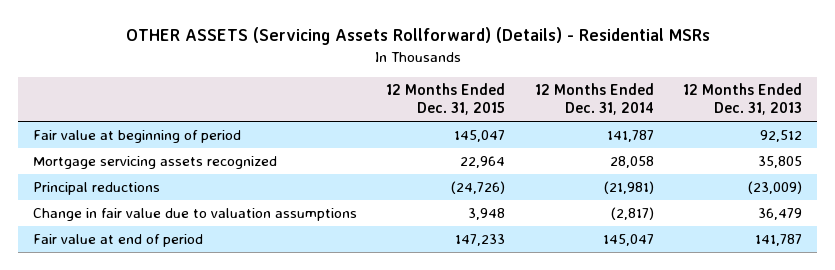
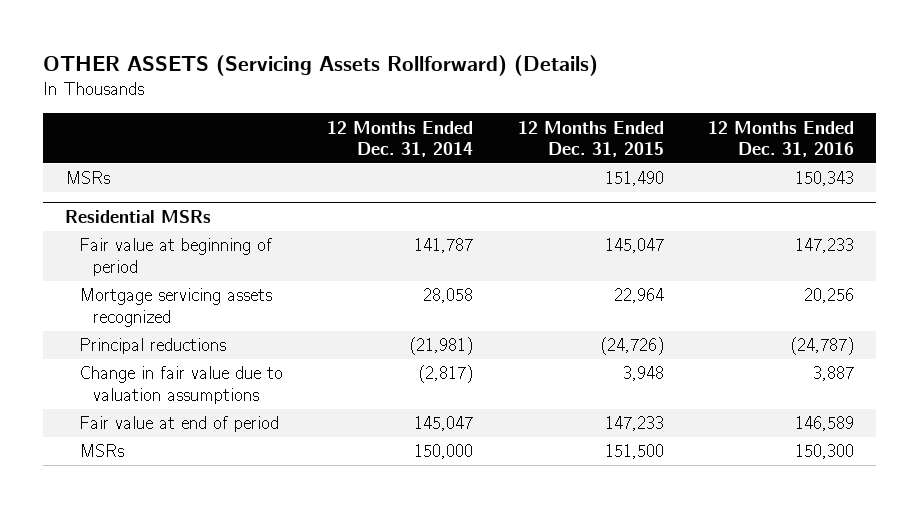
[125,27,710,46] OTHER ASSETS (Servicing Assets Rollforward) (Details) - Residential MSRs -> [43,55,599,77] OTHER ASSETS (Servicing Assets Rollforward) (Details)
[683,82,803,116] 12 Months Ended Dec. 31, 2013 -> none
none -> [707,120,854,157] 12 Months Ended Dec. 31, 2016
none -> [65,171,111,185] MSRs
none -> [65,210,212,224] Residential MSRs
none -> [79,444,125,458] MSRs

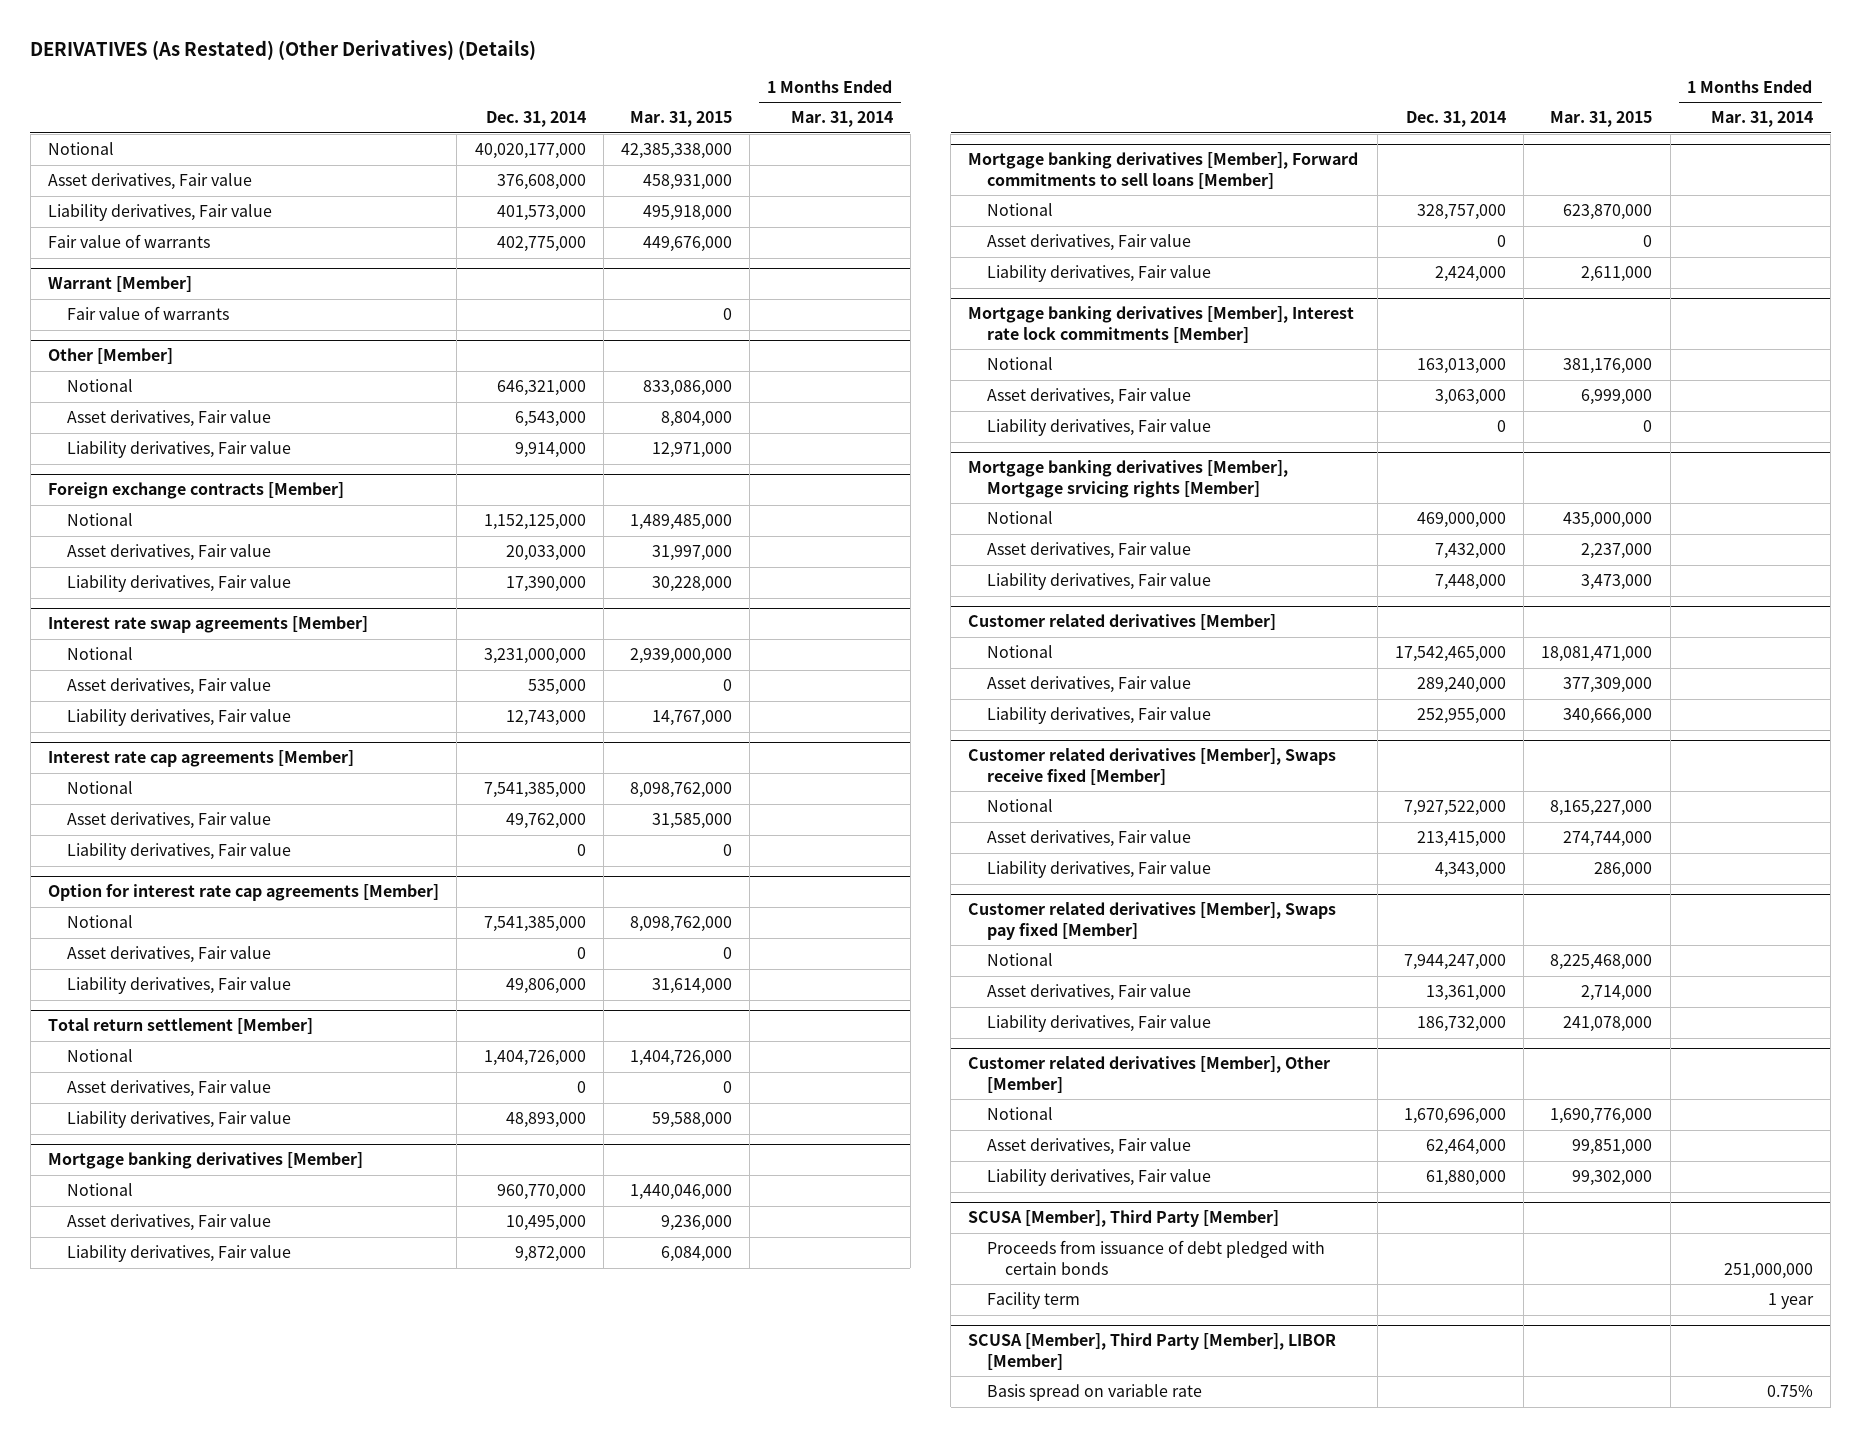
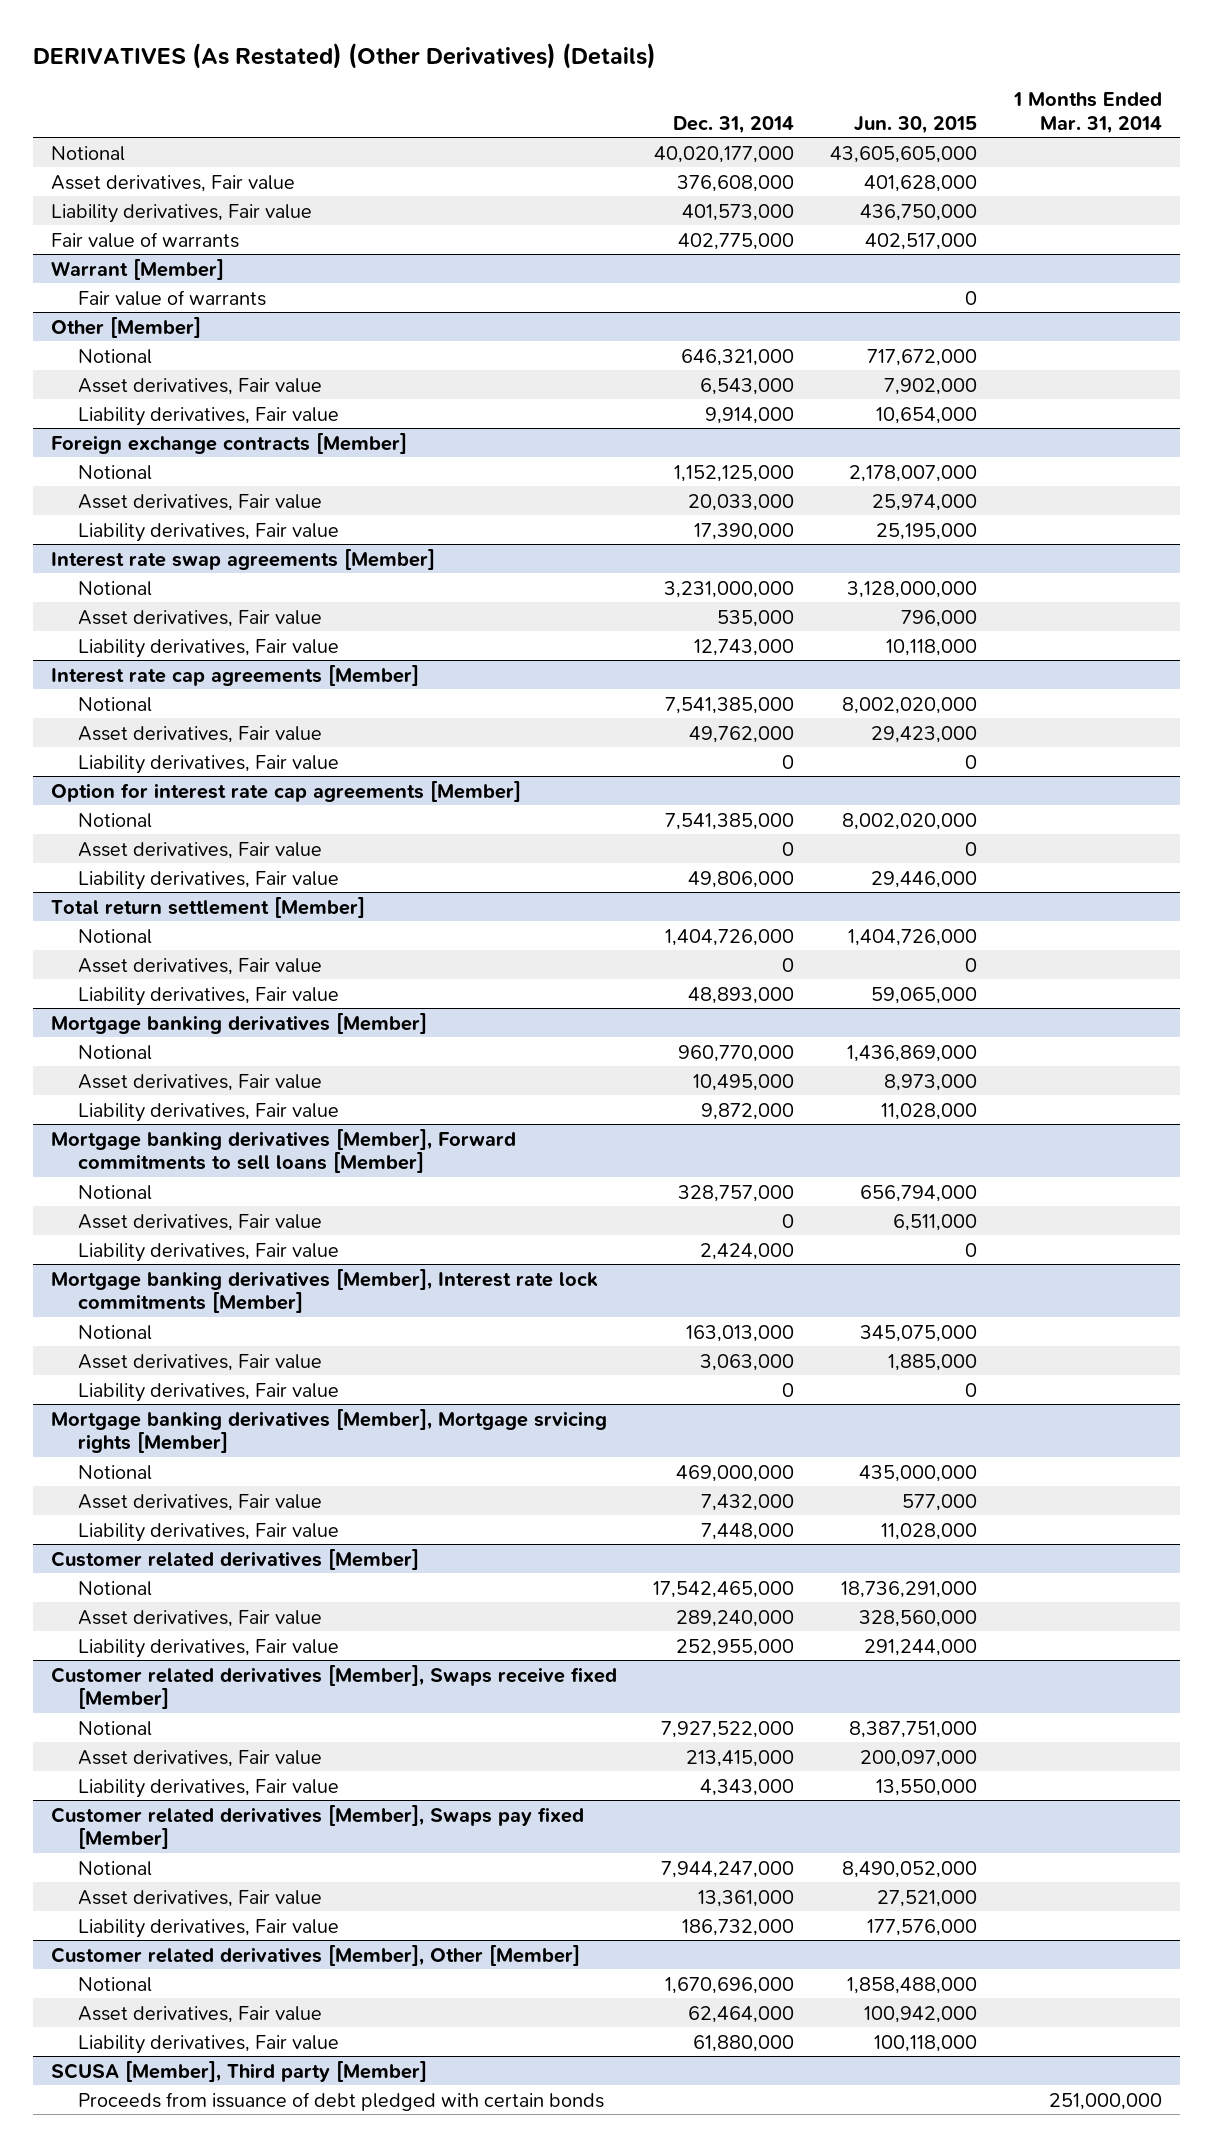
[630,111,733,128] Mar. 31, 2015 -> none
none -> [854,115,978,134] Jun. 30, 2015
[968,1210,1280,1228] SCUSA [Member], Third Party [Member] -> [51,2060,428,2082] SCUSA [Member], Third party [Member]
[986,1292,1080,1310] Facility term -> none
[968,1333,1337,1371] SCUSA [Member], Third Party [Member], LIBOR [Member] -> none
[986,1384,1202,1402] Basis spread on variable rate -> none

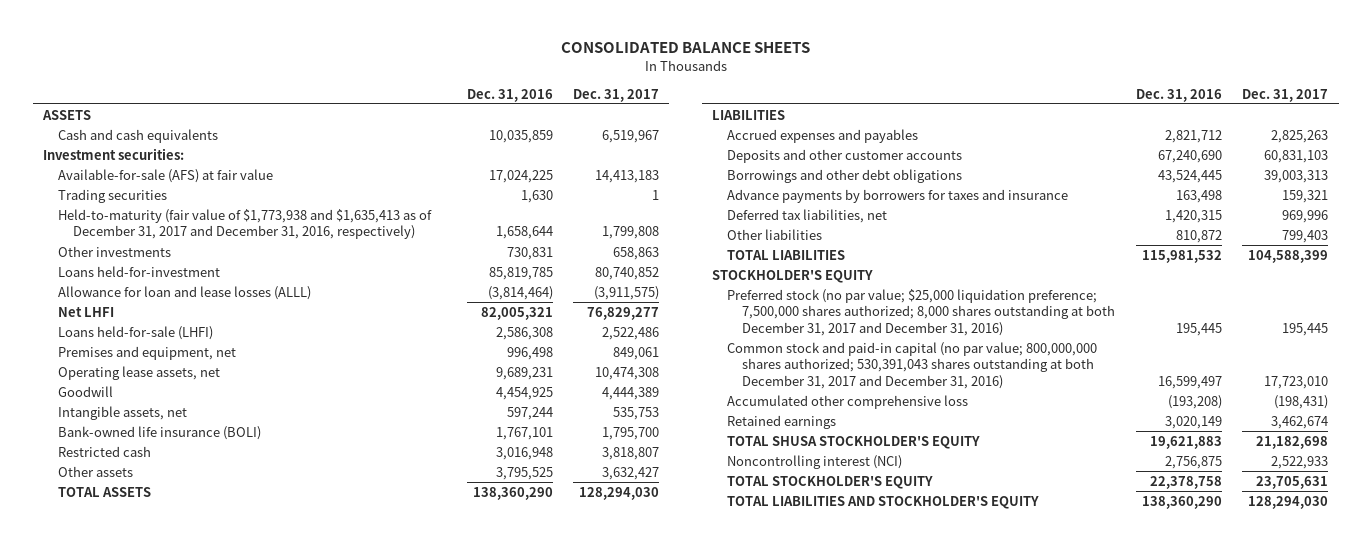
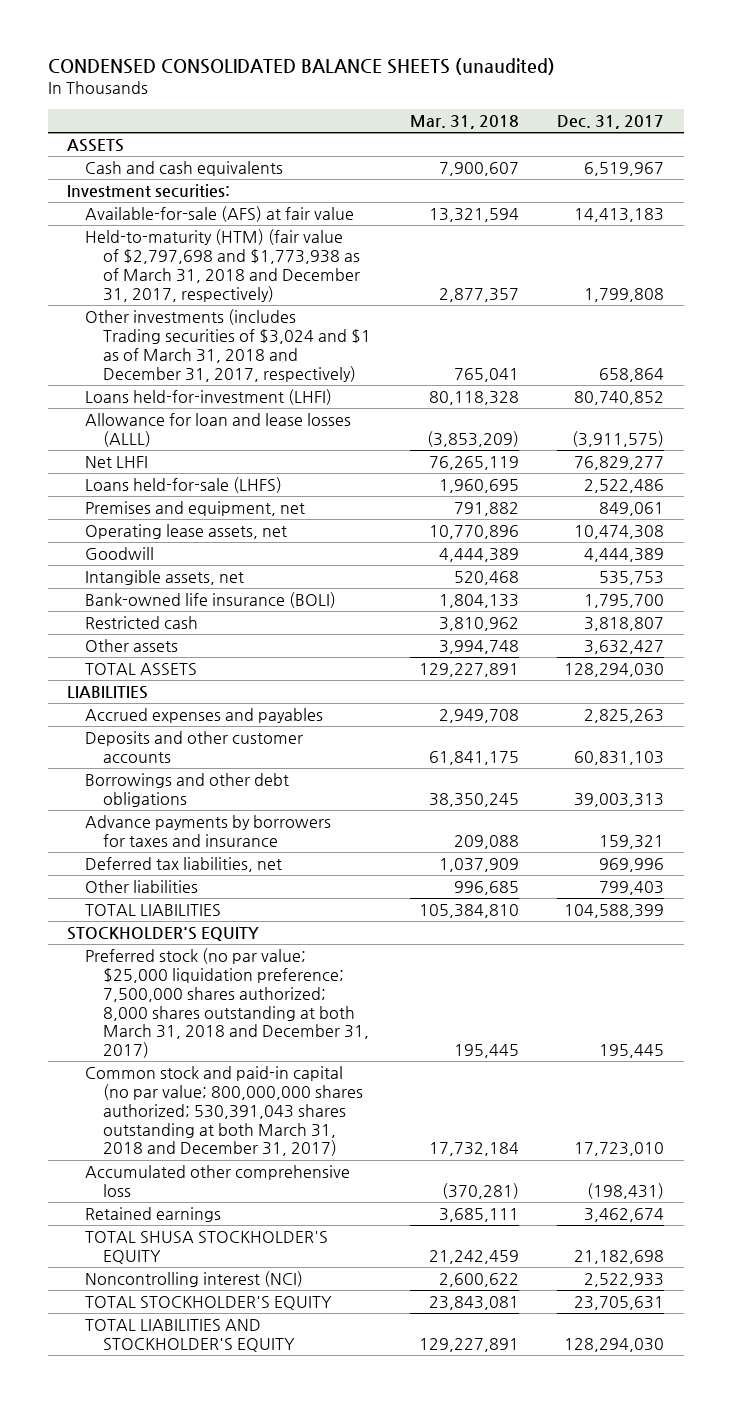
[560,42,810,54] CONSOLIDATED BALANCE SHEETS -> [48,58,556,76] CONDENSED CONSOLIDATED BALANCE SHEETS (unaudited)
[466,88,553,102] Dec. 31, 2016 -> none
none -> [409,115,519,130] Mar. 31, 2018
[58,188,168,203] Trading securities -> none
[58,245,172,257] Other investments -> none
[58,208,433,240] Held-to-maturity (fair value of $1,773,938 and $1,635,413 as of December 31, 2017 and December 31, 2016, respectively) -> [85,229,361,302] Held-to-maturity (HTM) (fair value of $2,797,698 and $1,773,938 as of March 31, 2018 and December 31, 2017, respectively)
none -> [85,309,372,382] Other investments (includes Trading securities of $3,024 and $1 as of March 31, 2018 and December 31, 2017, respectively)
[58,265,221,277] Loans held-for-investment -> [85,389,333,406] Loans held-for-investment (LHFI)
[58,325,214,340] Loans held-for-sale (LHFI) -> [85,477,283,494] Loans held-for-sale (LHFS)
[727,288,1116,337] Preferred stock (no par value; $25,000 liquidation preference; 7,500,000 shares authorized; 8,000 shares outstanding at both December 31, 2017 and December 31, 2016) -> [85,948,370,1059] Preferred stock (no par value; $25,000 liquidation preference; 7,500,000 shares authorized; 8,000 shares outstanding at both March 31, 2018 and December 31, 2017)
[727,341,1098,390] Common stock and paid-in capital (no par value; 800,000,000 shares authorized; 530,391,043 shares outstanding at both December 31, 2017 and December 31, 2016) -> [85,1066,364,1157] Common stock and paid-in capital (no par value; 800,000,000 shares authorized; 530,391,043 shares outstanding at both March 31, 2018 and December 31, 2017)

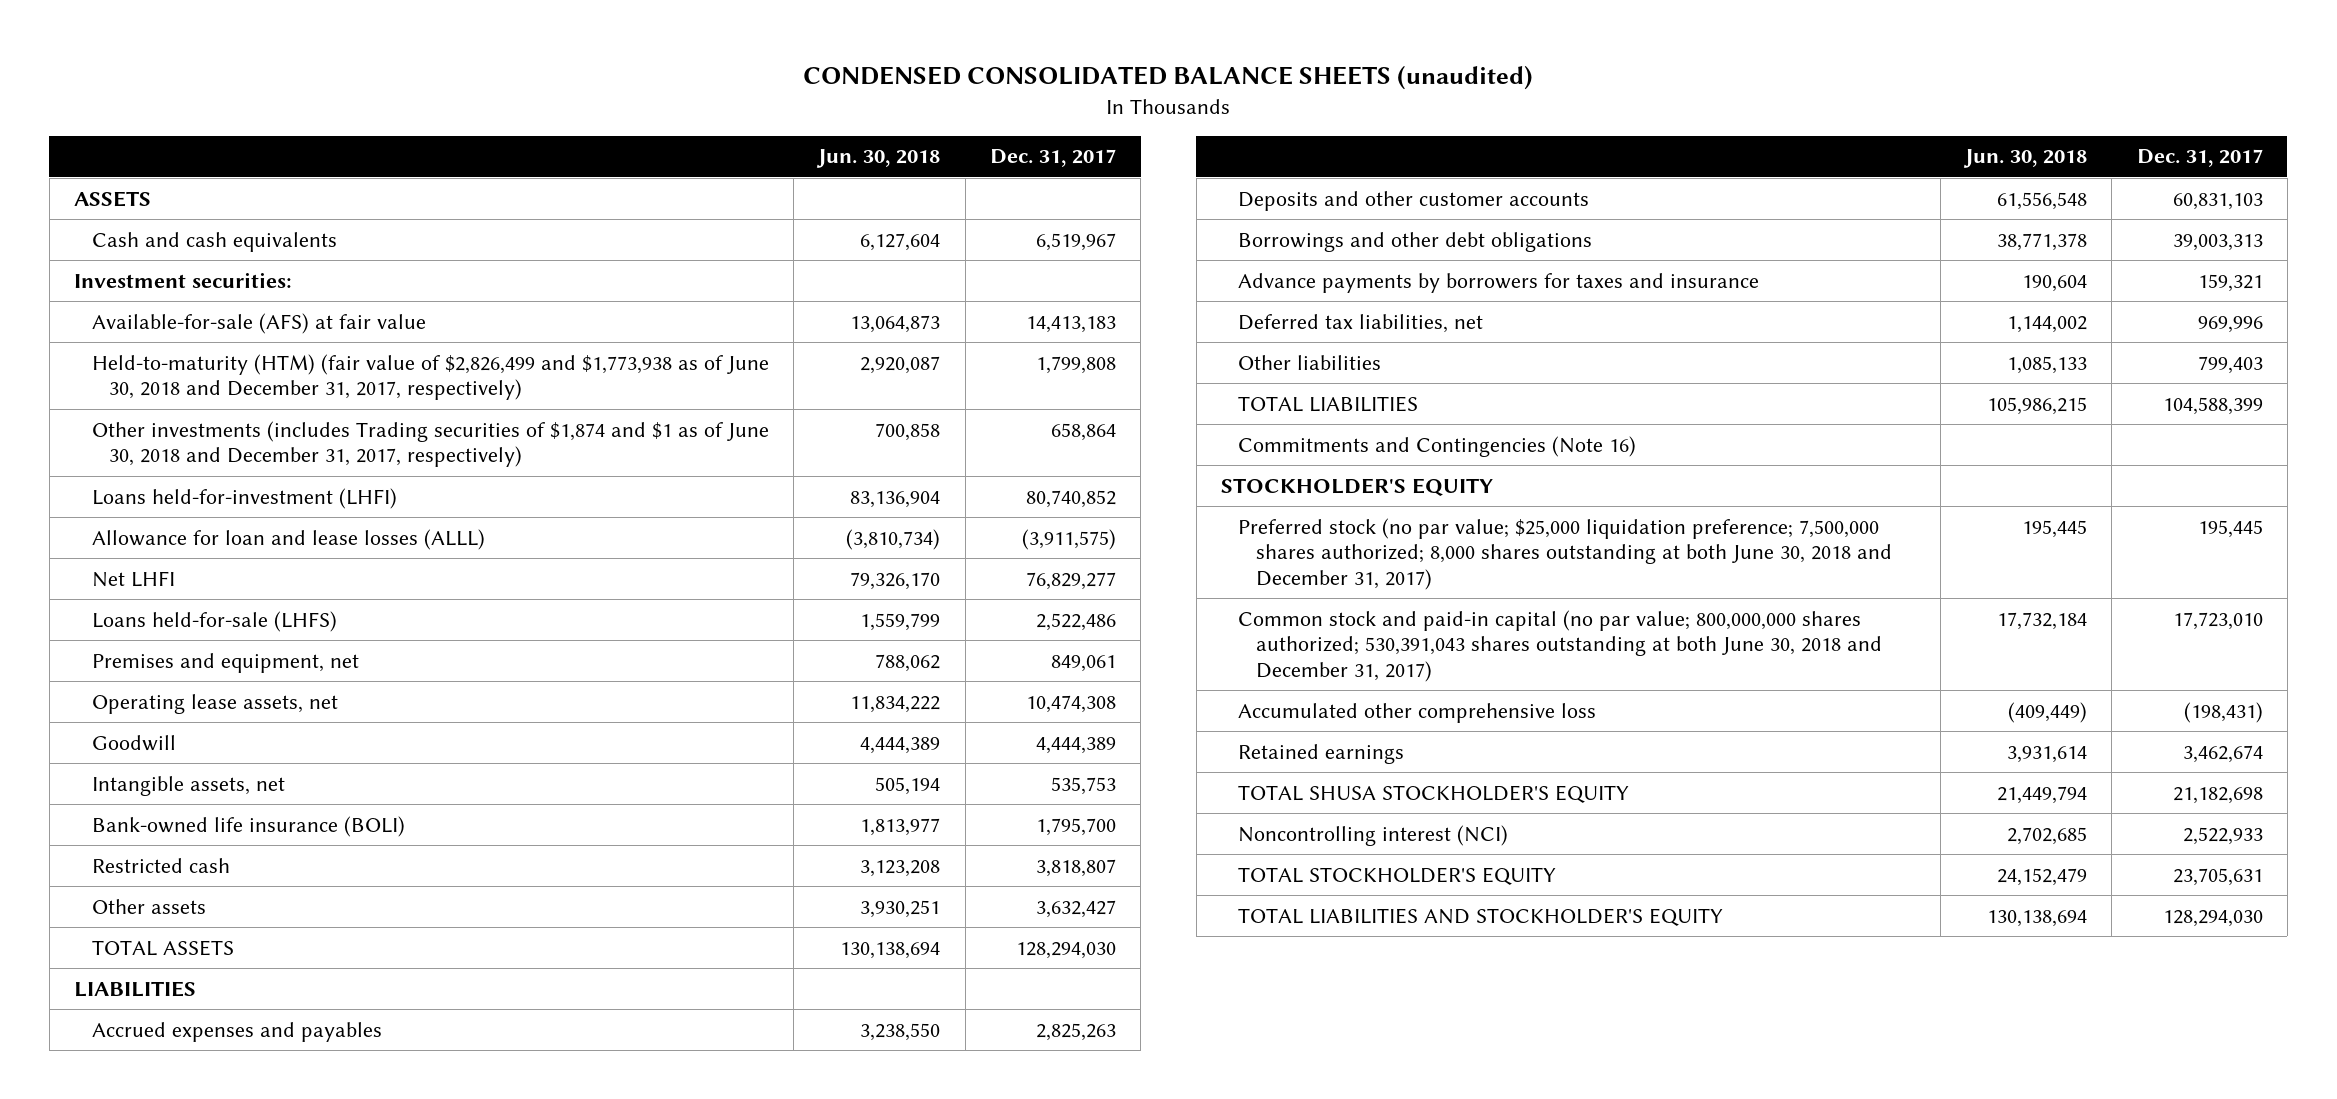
[409,115,519,130] Mar. 31, 2018 -> none
none -> [816,149,941,169] Jun. 30, 2018
[85,229,361,302] Held-to-maturity (HTM) (fair value of $2,797,698 and $1,773,938 as of March 31, 2018 and December 31, 2017, respectively) -> [91,353,769,401] Held-to-maturity (HTM) (fair value of $2,826,499 and $1,773,938 as of June 30, 2018 and December 31, 2017, respectively)
[85,309,372,382] Other investments (includes Trading securities of $3,024 and $1 as of March 31, 2018 and December 31, 2017, respectively) -> [91,420,769,468] Other investments (includes Trading securities of $1,874 and $1 as of June 30, 2018 and December 31, 2017, respectively)
none -> [1238,435,1637,457] Commitments and Contingencies (Note 16)
[85,948,370,1059] Preferred stock (no par value; $25,000 liquidation preference; 7,500,000 shares authorized; 8,000 shares outstanding at both March 31, 2018 and December 31, 2017) -> [1238,517,1892,591] Preferred stock (no par value; $25,000 liquidation preference; 7,500,000 shares authorized; 8,000 shares outstanding at both June 30, 2018 and December 31, 2017)
[85,1066,364,1157] Common stock and paid-in capital (no par value; 800,000,000 shares authorized; 530,391,043 shares outstanding at both March 31, 2018 and December 31, 2017) -> [1238,609,1882,683] Common stock and paid-in capital (no par value; 800,000,000 shares authorized; 530,391,043 shares outstanding at both June 30, 2018 and December 31, 2017)

